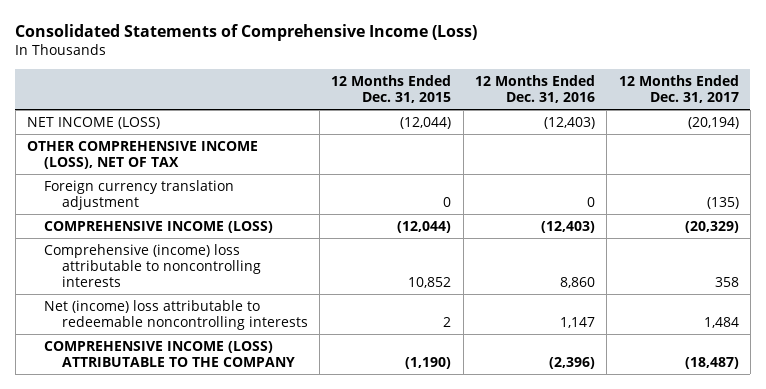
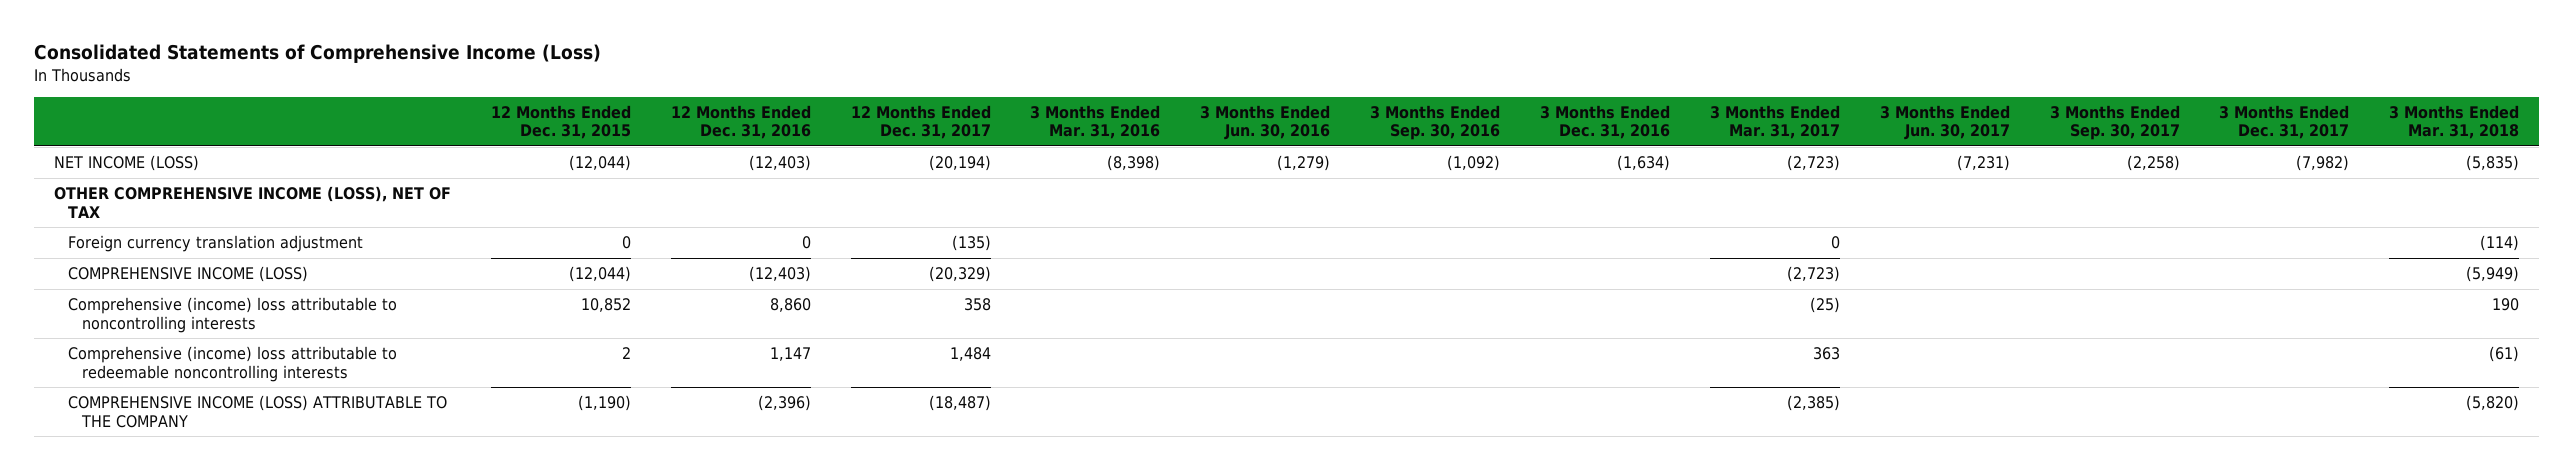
none -> [1030,104,1161,140] 3 Months Ended Mar. 31, 2016
none -> [1200,104,1331,141] 3 Months Ended Jun. 30, 2016
none -> [1370,104,1501,141] 3 Months Ended Sep. 30, 2016
none -> [1539,104,1670,140] 3 Months Ended Dec. 31, 2016
none -> [1709,104,1840,140] 3 Months Ended Mar. 31, 2017
none -> [1879,104,2010,141] 3 Months Ended Jun. 30, 2017
none -> [2049,104,2180,141] 3 Months Ended Sep. 30, 2017
none -> [2219,104,2350,140] 3 Months Ended Dec. 31, 2017
none -> [2389,104,2520,140] 3 Months Ended Mar. 31, 2018
[44,299,308,330] Net (income) loss attributable to redeemable noncontrolling interests -> [68,346,398,382] Comprehensive (income) loss attributable to redeemable noncontrolling interests

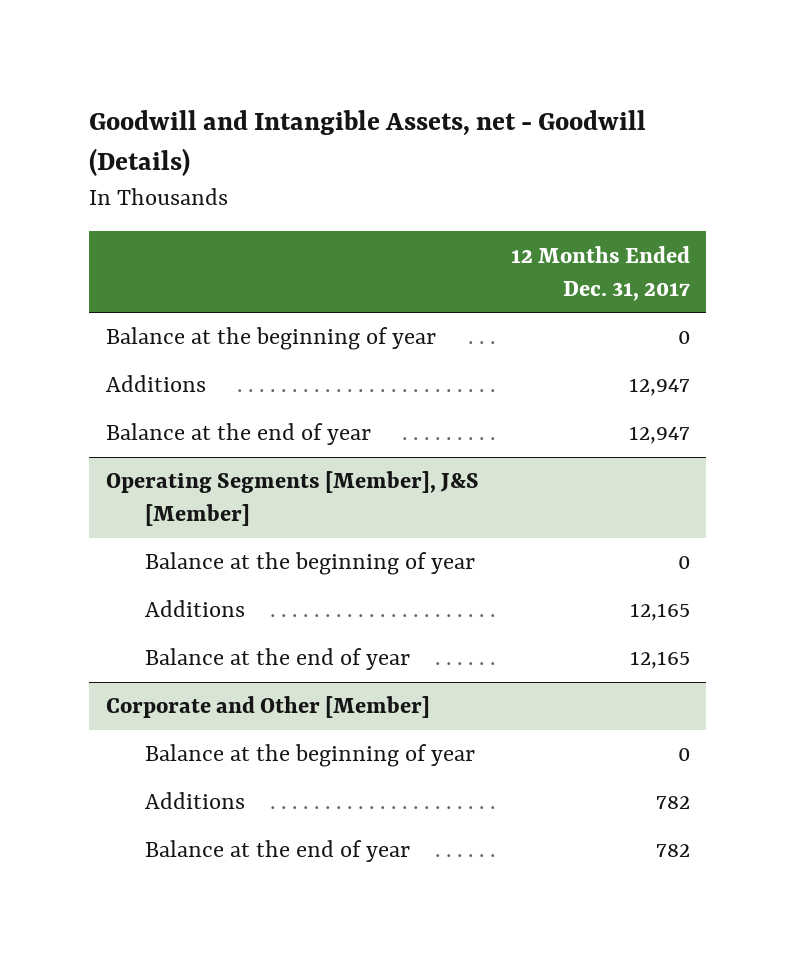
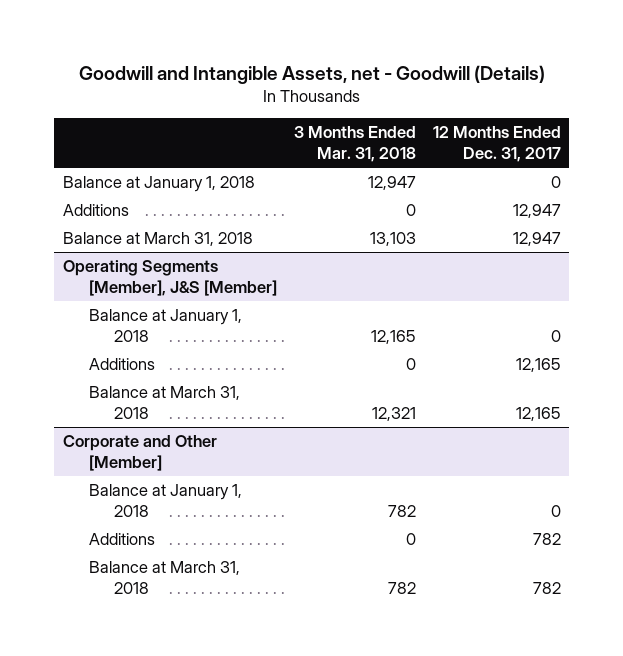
none -> [293,126,416,163] 3 Months Ended Mar. 31, 2018
[105,327,436,351] Balance at the beginning of year -> [62,175,255,192] Balance at January 1, 2018
[105,423,371,446] Balance at the end of year -> [62,231,253,246] Balance at March 31, 2018
[145,552,476,576] Balance at the beginning of year -> [88,308,242,342] Balance at January 1, 2018
[145,648,411,671] Balance at the end of year -> [88,385,240,419] Balance at March 31, 2018
[145,744,476,768] Balance at the beginning of year -> [88,483,242,517] Balance at January 1, 2018
[145,840,411,863] Balance at the end of year -> [88,560,240,594] Balance at March 31, 2018

